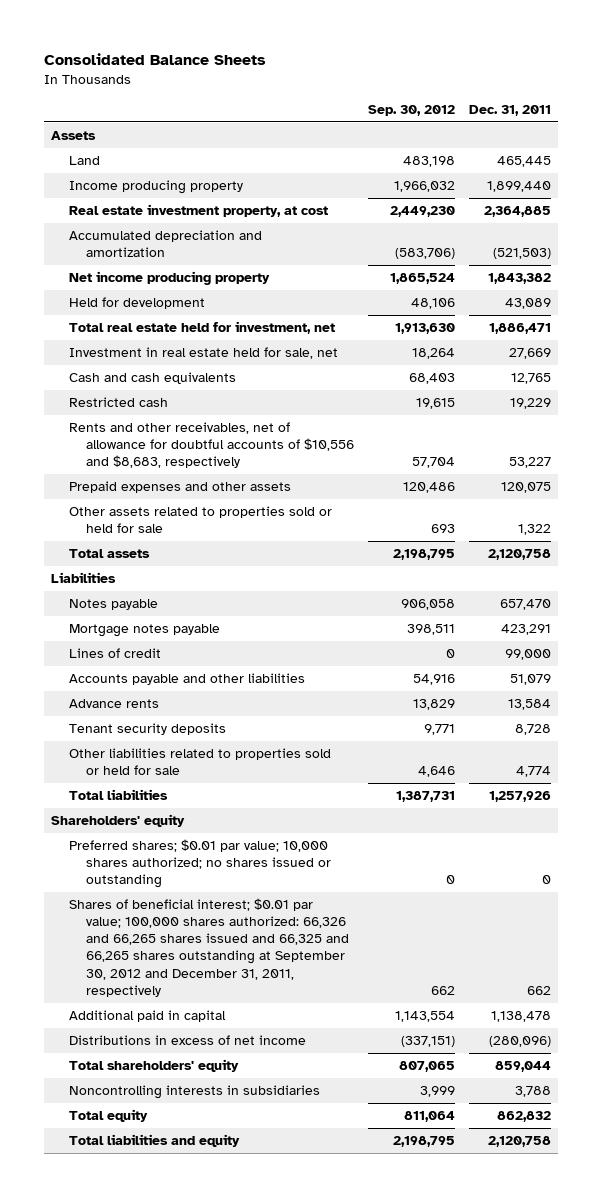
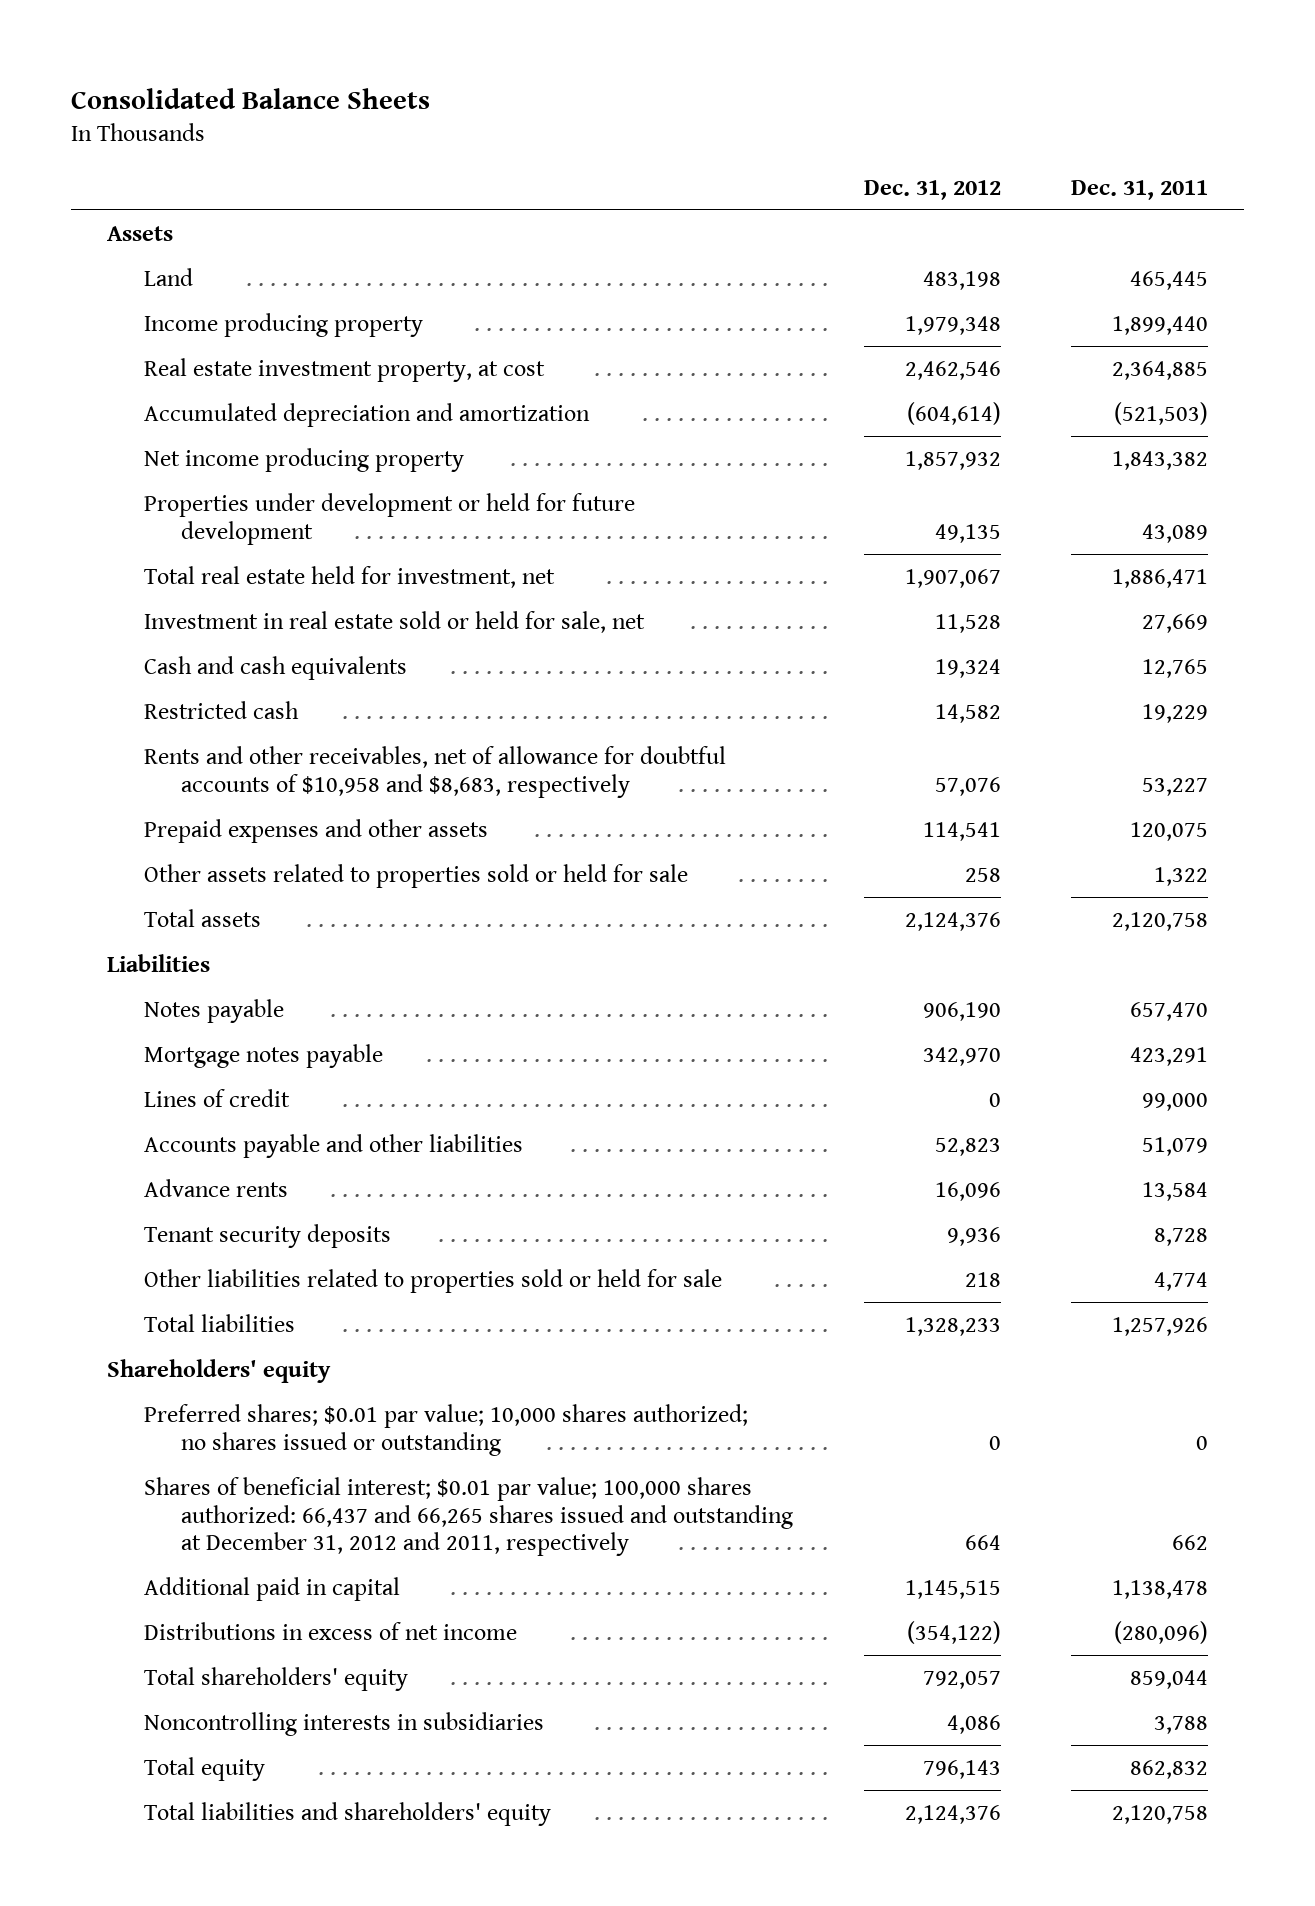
[367,104,455,116] Sep. 30, 2012 -> none
none -> [863,179,1001,200] Dec. 31, 2012
[68,296,205,309] Held for development -> [143,492,635,545] Properties under development or held for future development
[68,346,338,359] Investment in real estate held for sale, net -> [143,610,645,633] Investment in real estate sold or held for sale, net
[68,421,354,469] Rents and other receivables, net of allowance for doubtful accounts of $10,556 and $8,683, respectively -> [143,745,726,798] Rents and other receivables, net of allowance for doubtful accounts of $10,958 and $8,683, respectively
[68,897,349,997] Shares of beneficial interest; $0.01 par value; 100,000 shares authorized: 66,326 and 66,265 shares issued and 66,325 and 66,265 shares outstanding at September 30, 2012 and December 31, 2011, respectively -> [143,1476,793,1557] Shares of beneficial interest; $0.01 par value; 100,000 shares authorized: 66,437 and 66,265 shares issued and outstanding at December 31, 2012 and 2011, respectively
[68,1133,240,1147] Total liabilities and equity -> [143,1801,551,1826] Total liabilities and shareholders' equity

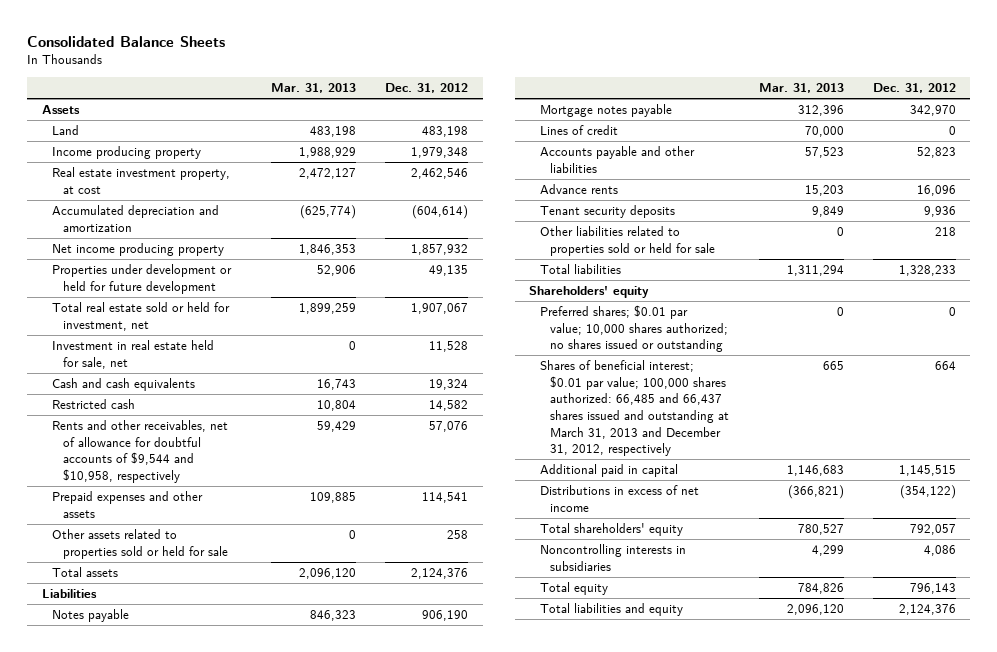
[1071,179,1209,200] Dec. 31, 2011 -> none
none -> [270,83,356,94] Mar. 31, 2013
[143,565,555,588] Total real estate held for investment, net -> [52,302,231,331] Total real estate sold or held for investment, net
[143,610,645,633] Investment in real estate sold or held for sale, net -> [52,340,215,369] Investment in real estate held for sale, net
[143,745,726,798] Rents and other receivables, net of allowance for doubtful accounts of $10,958 and $8,683, respectively -> [52,420,229,483] Rents and other receivables, net of allowance for doubtful accounts of $9,544 and $10,958, respectively
[143,1476,793,1557] Shares of beneficial interest; $0.01 par value; 100,000 shares authorized: 66,437 and 66,265 shares issued and outstanding at December 31, 2012 and 2011, respectively -> [539,360,730,457] Shares of beneficial interest; $0.01 par value; 100,000 shares authorized: 66,485 and 66,437 shares issued and outstanding at March 31, 2013 and December 31, 2012, respectively
[143,1801,551,1826] Total liabilities and shareholders' equity -> [539,603,683,617] Total liabilities and equity

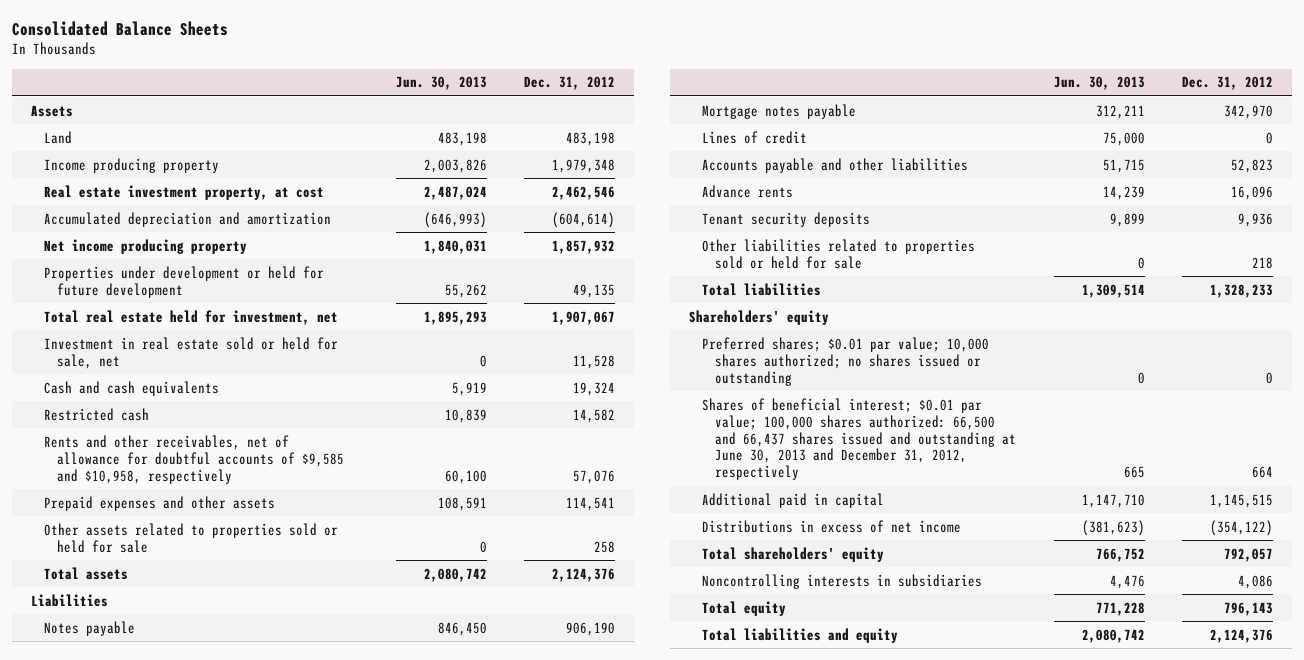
[270,83,356,94] Mar. 31, 2013 -> none
none -> [395,76,487,91] Jun. 30, 2013
[52,302,231,331] Total real estate sold or held for investment, net -> [43,309,338,325] Total real estate held for investment, net
[52,340,215,369] Investment in real estate held for sale, net -> [43,336,338,369] Investment in real estate sold or held for sale, net
[52,420,229,483] Rents and other receivables, net of allowance for doubtful accounts of $9,544 and $10,958, respectively -> [43,434,345,484] Rents and other receivables, net of allowance for doubtful accounts of $9,585 and $10,958, respectively
[539,360,730,457] Shares of beneficial interest; $0.01 par value; 100,000 shares authorized: 66,485 and 66,437 shares issued and outstanding at March 31, 2013 and December 31, 2012, respectively -> [702,397,1017,481] Shares of beneficial interest; $0.01 par value; 100,000 shares authorized: 66,500 and 66,437 shares issued and outstanding at June 30, 2013 and December 31, 2012, respectively

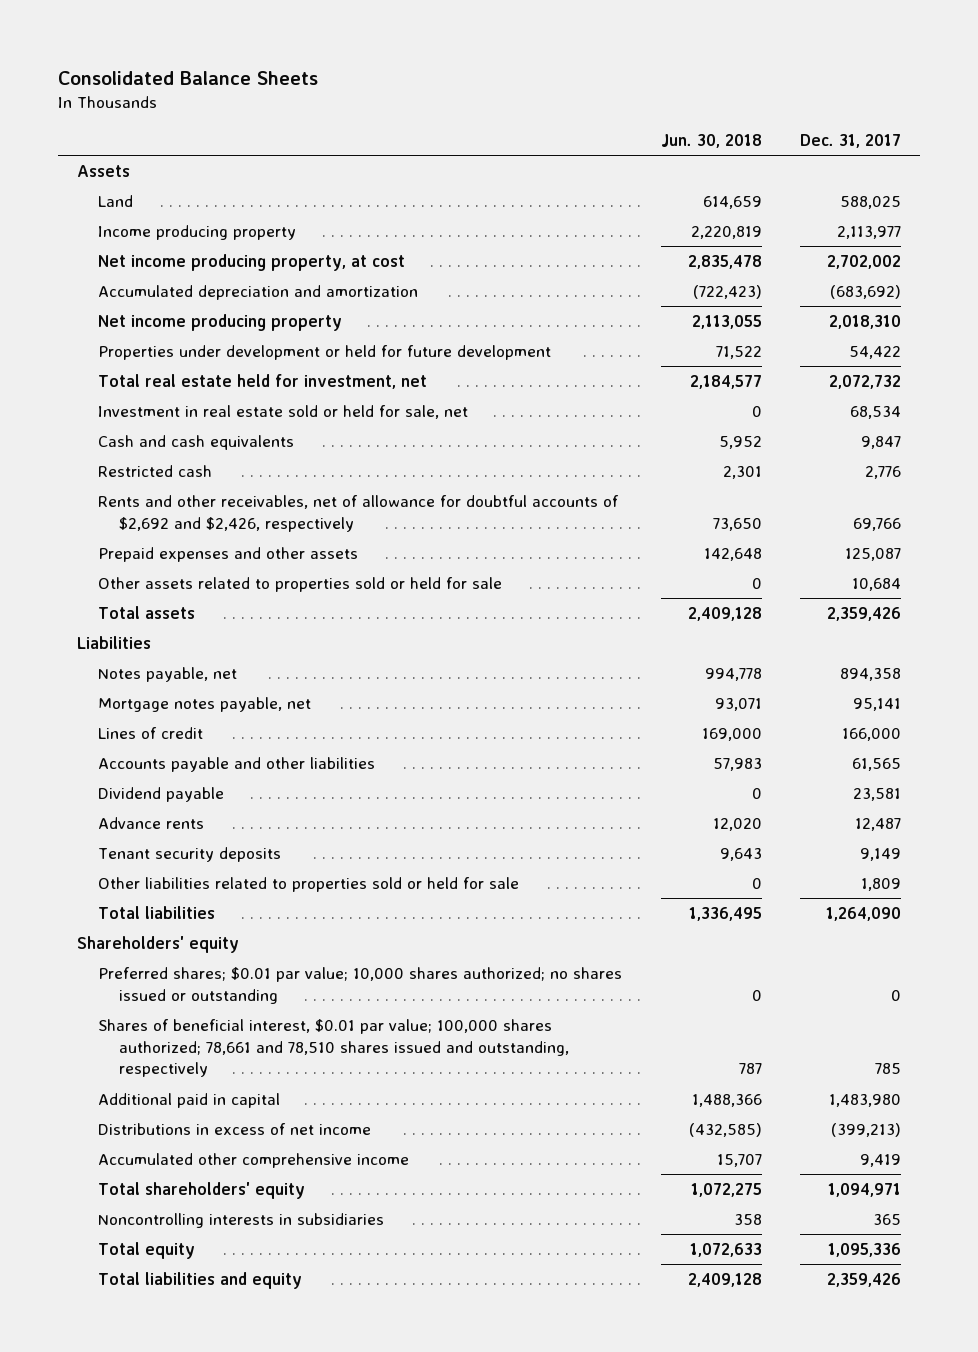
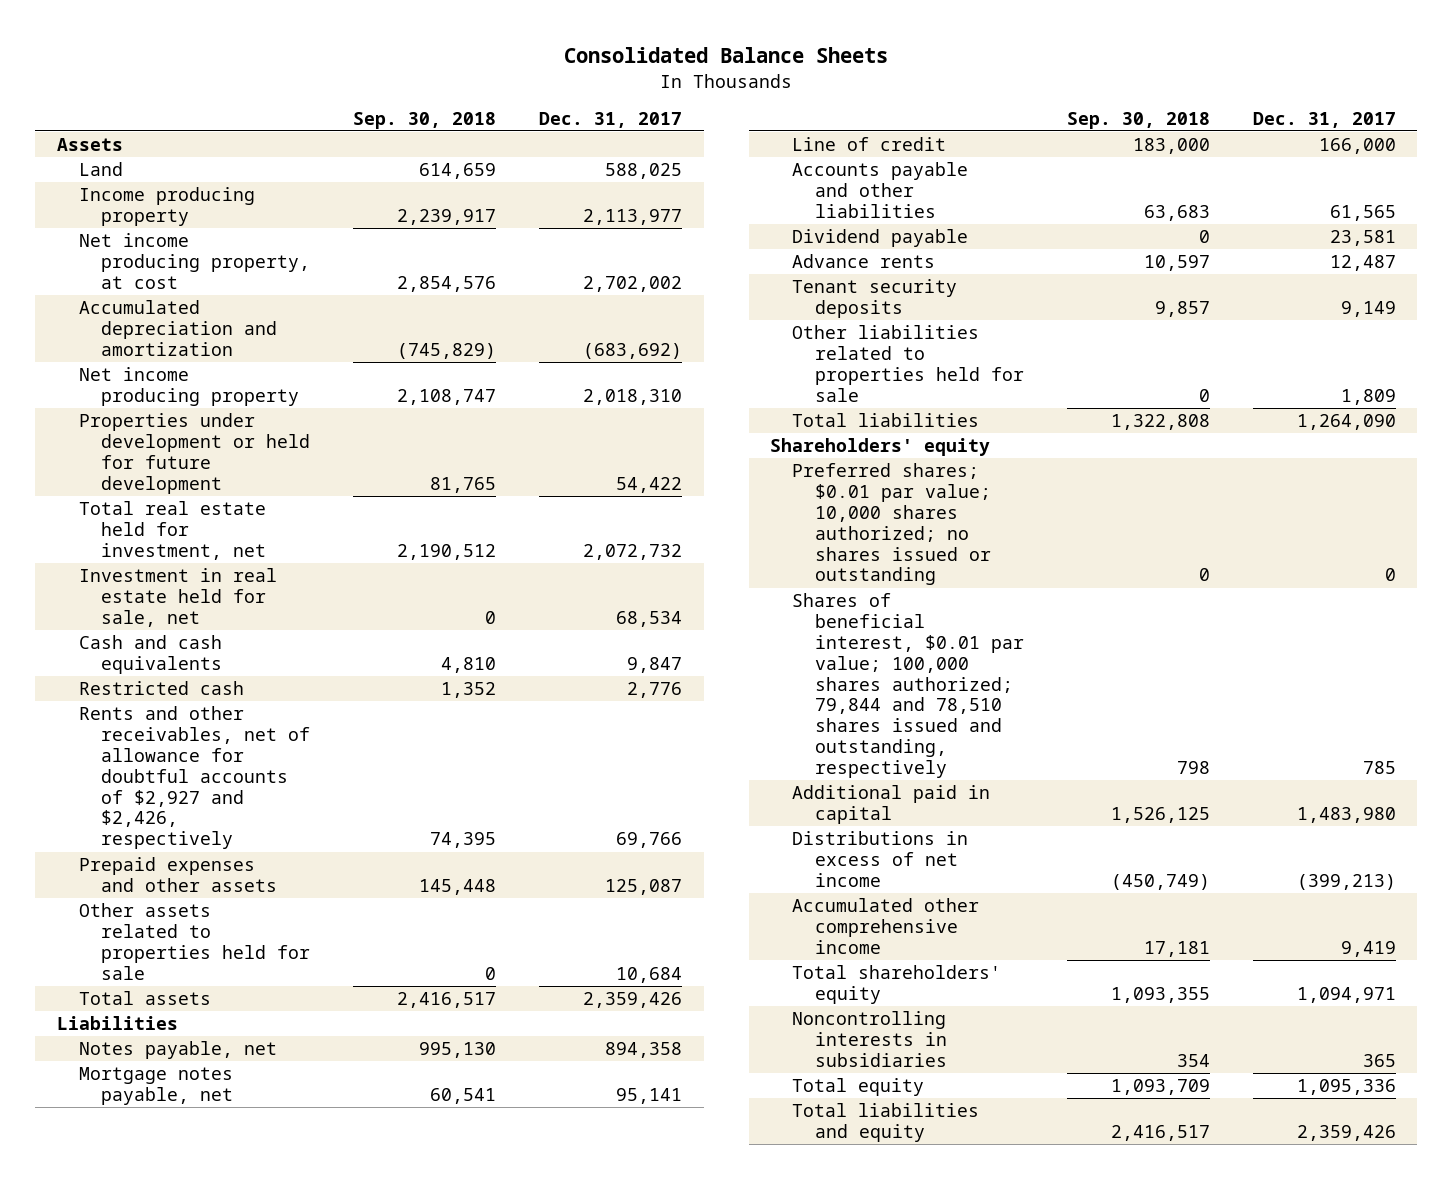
[660,134,762,149] Jun. 30, 2018 -> none
none -> [353,111,497,129] Sep. 30, 2018
[98,404,469,419] Investment in real estate sold or held for sale, net -> [79,568,278,627] Investment in real estate held for sale, net
[98,494,620,532] Rents and other receivables, net of allowance for doubtful accounts of $2,692 and $2,426, respectively -> [79,706,311,850] Rents and other receivables, net of allowance for doubtful accounts of $2,927 and $2,426, respectively
[98,576,503,592] Other assets related to properties sold or held for sale -> [79,903,311,980] Other assets related to properties held for sale
[98,726,204,739] Lines of credit -> [792,137,947,152] Line of credit
[98,876,520,892] Other liabilities related to properties sold or held for sale -> [792,325,1024,402] Other liabilities related to properties held for sale
[98,1018,569,1078] Shares of beneficial interest, $0.01 par value; 100,000 shares authorized; 78,661 and 78,510 shares issued and outstanding, respectively -> [792,593,1024,779] Shares of beneficial interest, $0.01 par value; 100,000 shares authorized; 79,844 and 78,510 shares issued and outstanding, respectively

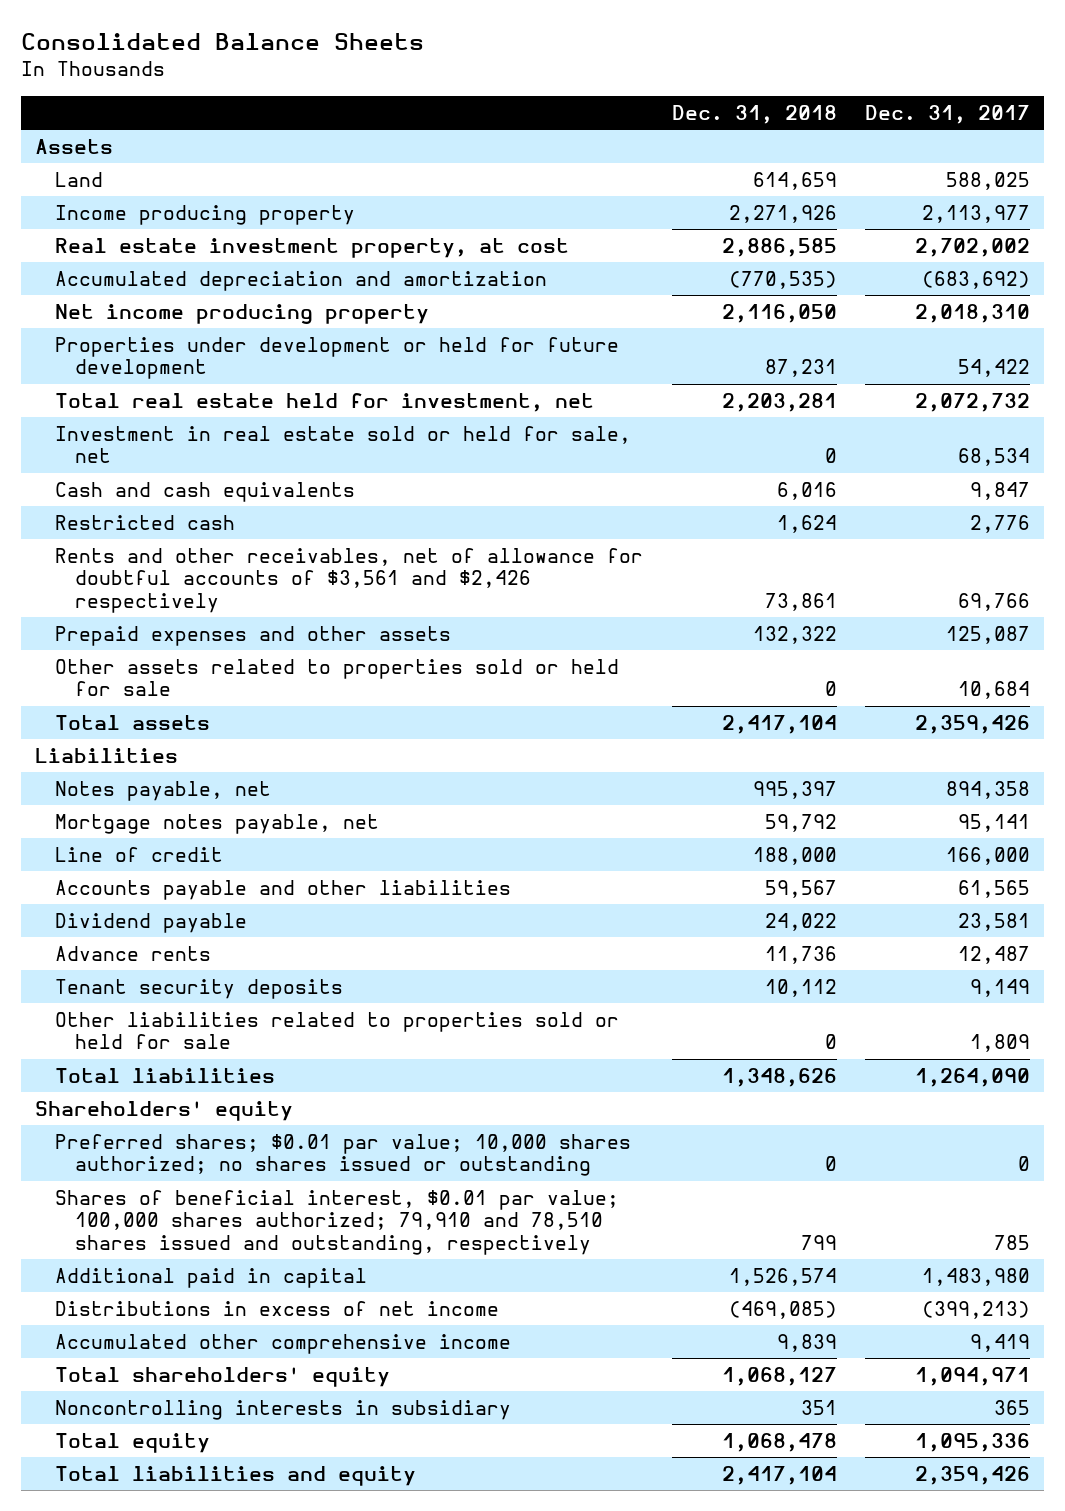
[353,111,497,129] Sep. 30, 2018 -> none
none -> [671,104,837,124] Dec. 31, 2018
[79,233,311,289] Net income producing property, at cost -> [55,238,570,259] Real estate investment property, at cost
[79,568,278,627] Investment in real estate held for sale, net -> [55,426,632,464] Investment in real estate sold or held for sale, net
[79,706,311,850] Rents and other receivables, net of allowance for doubtful accounts of $2,927 and $2,426, respectively -> [55,548,644,613] Rents and other receivables, net of allowance for doubtful accounts of $3,561 and $2,426 respectively
[79,903,311,980] Other assets related to properties held for sale -> [55,659,620,697] Other assets related to properties sold or held for sale
[792,325,1024,402] Other liabilities related to properties held for sale -> [55,1012,620,1050] Other liabilities related to properties sold or held for sale
[792,593,1024,779] Shares of beneficial interest, $0.01 par value; 100,000 shares authorized; 79,844 and 78,510 shares issued and outstanding, respectively -> [55,1190,620,1255] Shares of beneficial interest, $0.01 par value; 100,000 shares authorized; 79,910 and 78,510 shares issued and outstanding, respectively
[792,1011,947,1067] Noncontrolling interests in subsidiaries -> [55,1400,512,1421] Noncontrolling interests in subsidiary

